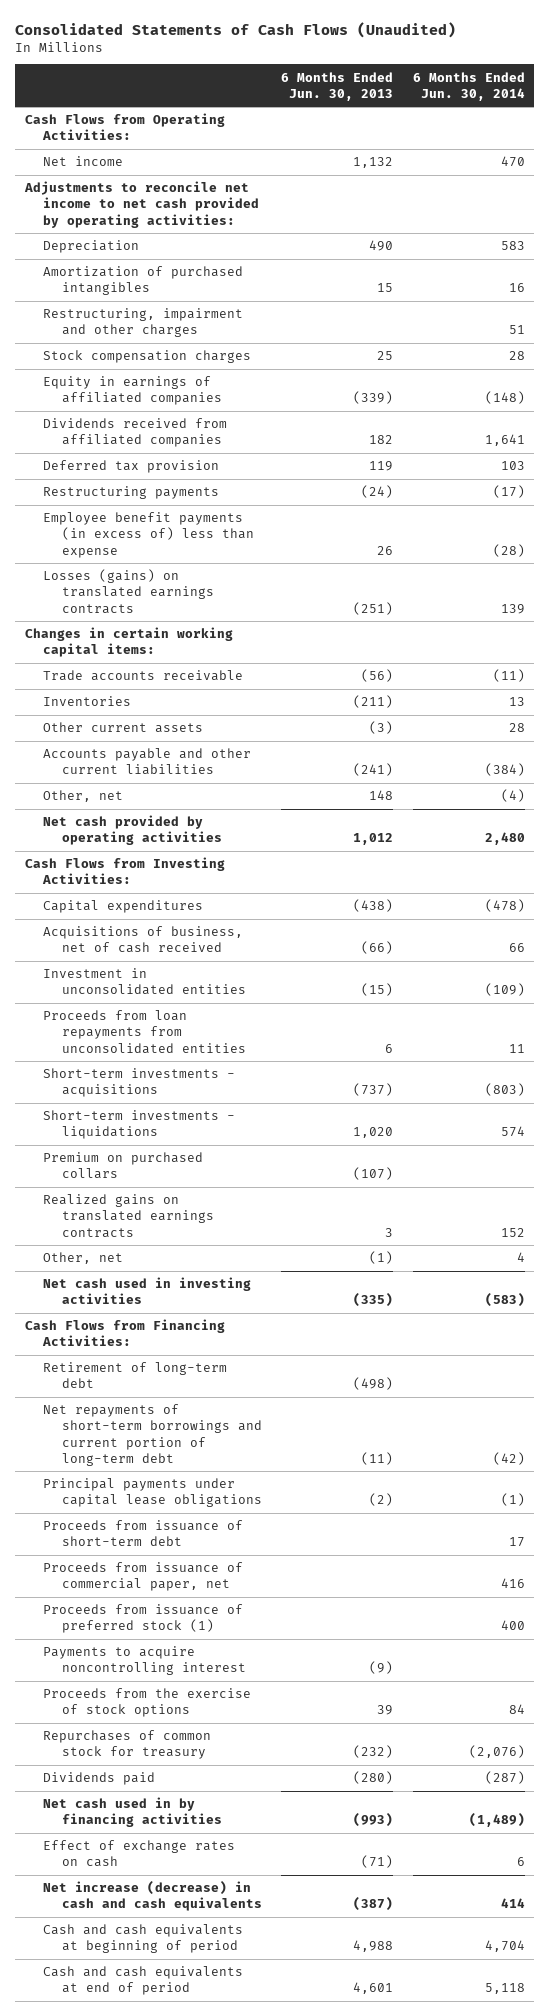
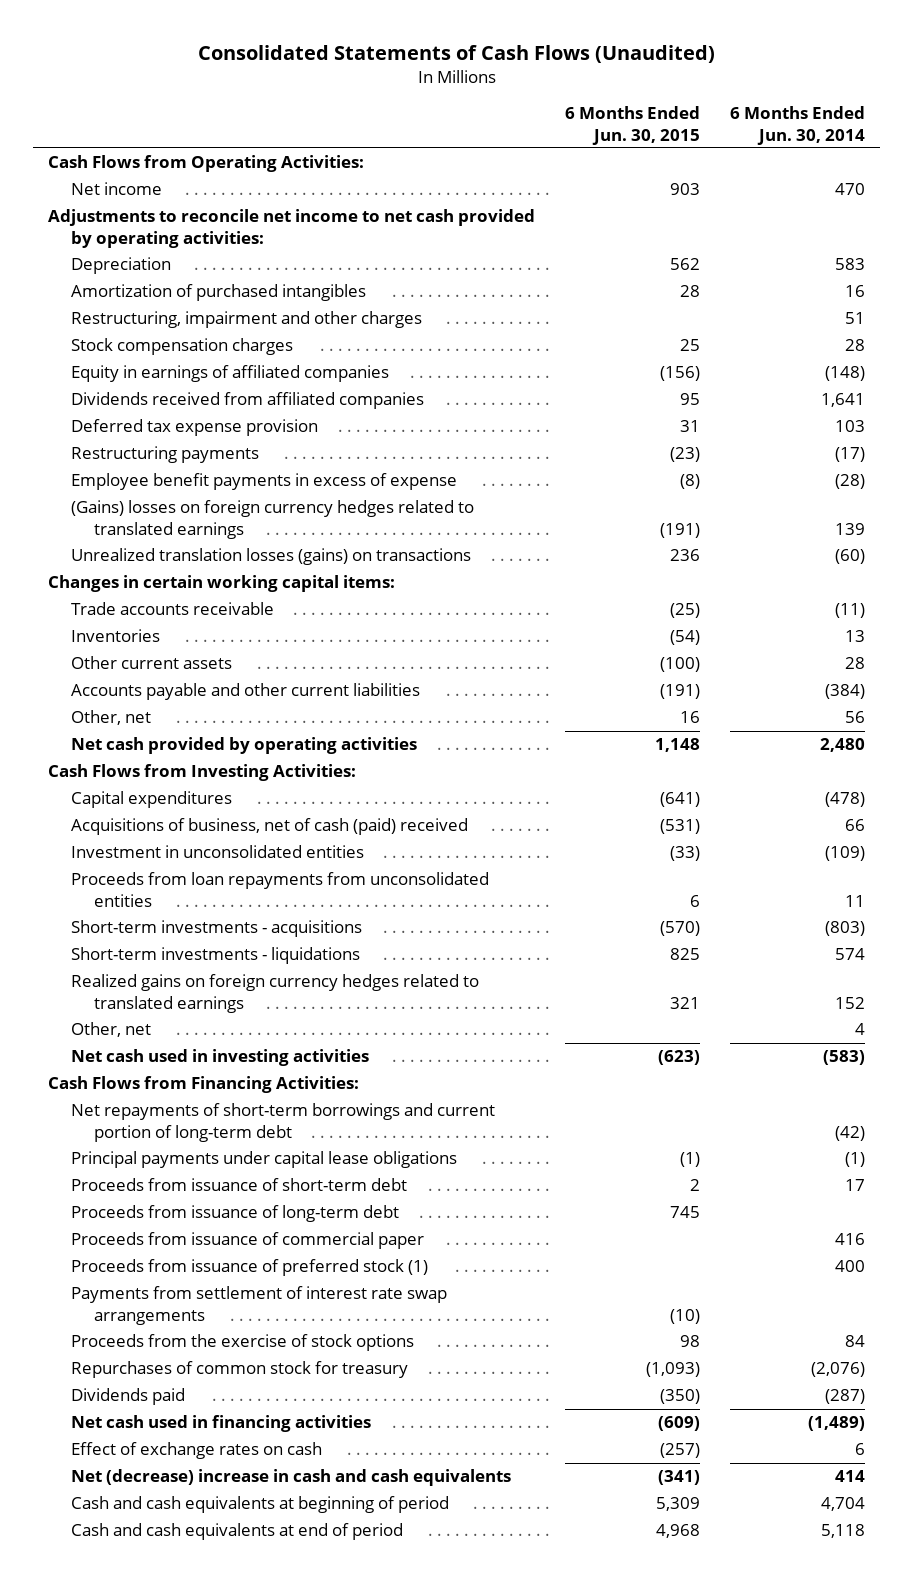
[281,71,394,101] 6 Months Ended Jun. 30, 2013 -> none
none -> [565,106,701,145] 6 Months Ended Jun. 30, 2015
[43,460,220,474] Deferred tax provision -> [70,419,318,437] Deferred tax expense provision
[43,512,255,558] Employee benefit payments (in excess of) less than expense -> [70,473,457,491] Employee benefit payments in excess of expense
[43,569,215,614] Losses (gains) on translated earnings contracts -> [70,500,474,539] (Gains) losses on foreign currency hedges related to translated earnings
none -> [70,548,471,566] Unrealized translation losses (gains) on transactions
[500,789,525,803] (4) -> [845,711,866,724] 56
[43,926,244,954] Acquisitions of business, net of cash received -> [70,818,468,836] Acquisitions of business, net of cash (paid) received
[43,1152,204,1180] Premium on purchased collars -> none
[43,1194,215,1238] Realized gains on translated earnings contracts -> [70,974,479,1013] Realized gains on foreign currency hedges related to translated earnings
[43,1362,228,1389] Retirement of long-term debt -> none
none -> [70,1205,399,1223] Proceeds from issuance of long-term debt
[43,1562,244,1592] Proceeds from issuance of commercial paper, net -> [70,1232,424,1250] Proceeds from issuance of commercial paper
[43,1646,247,1676] Payments to acquire noncontrolling interest -> none
none -> [70,1286,447,1325] Payments from settlement of interest rate swap arrangements
[43,1797,223,1828] Net cash used in by financing activities -> [70,1415,371,1433] Net cash used in financing activities
[43,1881,263,1912] Net increase (decrease) in cash and cash equivalents -> [70,1469,511,1487] Net (decrease) increase in cash and cash equivalents

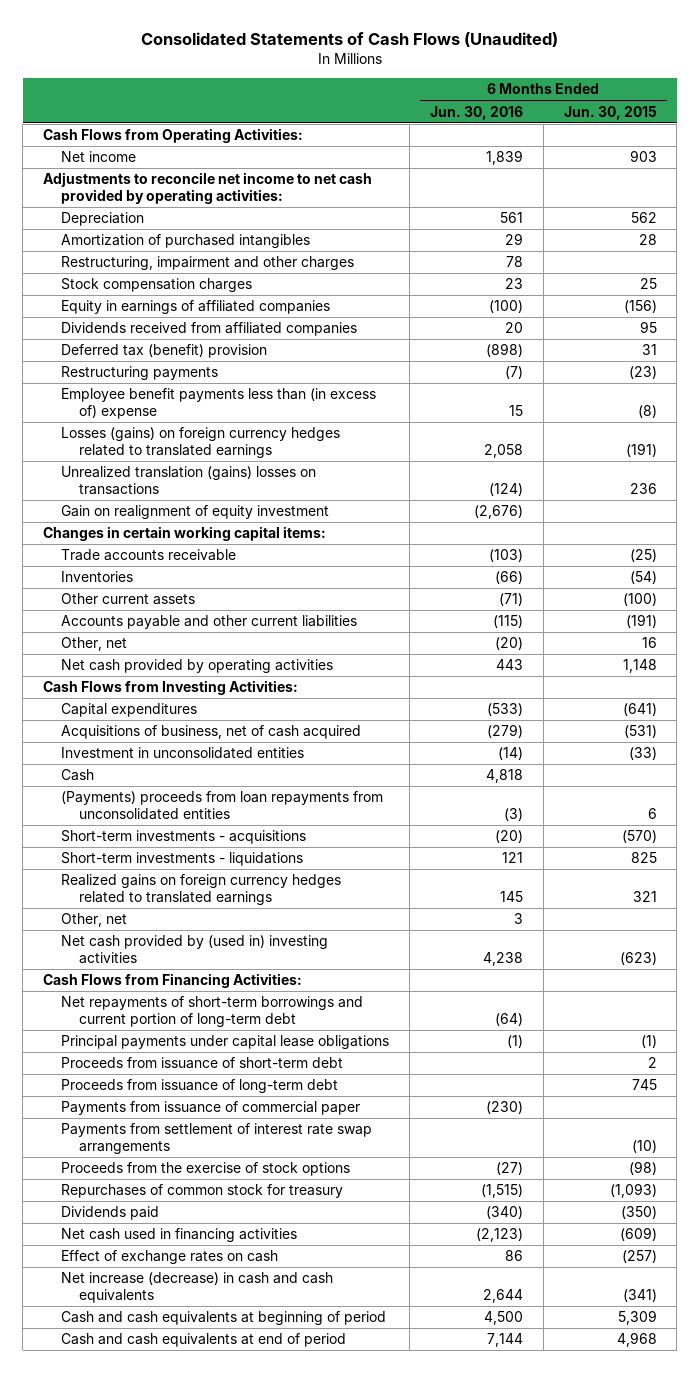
[730,106,866,145] 6 Months Ended Jun. 30, 2014 -> none
none -> [429,105,523,120] Jun. 30, 2016
[70,419,318,437] Deferred tax expense provision -> [61,344,268,359] Deferred tax (benefit) provision
[70,473,457,491] Employee benefit payments in excess of expense -> [61,388,377,419] Employee benefit payments less than (in excess of) expense
[70,500,474,539] (Gains) losses on foreign currency hedges related to translated earnings -> [61,427,341,458] Losses (gains) on foreign currency hedges related to translated earnings
[70,548,471,566] Unrealized translation losses (gains) on transactions -> [61,466,317,495] Unrealized translation (gains) losses on transactions
none -> [61,505,330,520] Gain on realignment of equity investment
[70,818,468,836] Acquisitions of business, net of cash (paid) received -> [61,725,362,740] Acquisitions of business, net of cash acquired
none -> [61,769,95,782] Cash
[70,872,489,907] Proceeds from loan repayments from unconsolidated entities -> [61,791,384,820] (Payments) proceeds from loan repayments from unconsolidated entities
[70,1049,369,1067] Net cash used in investing activities -> [61,935,329,964] Net cash provided by (used in) investing activities
[70,1259,428,1277] Proceeds from issuance of preferred stock (1) -> none
[70,1232,424,1250] Proceeds from issuance of commercial paper -> [61,1101,361,1116] Payments from issuance of commercial paper
[680,1335,701,1348] 98 -> [628,1161,657,1176] (98)
[70,1469,511,1487] Net (decrease) increase in cash and cash equivalents -> [61,1272,334,1303] Net increase (decrease) in cash and cash equivalents

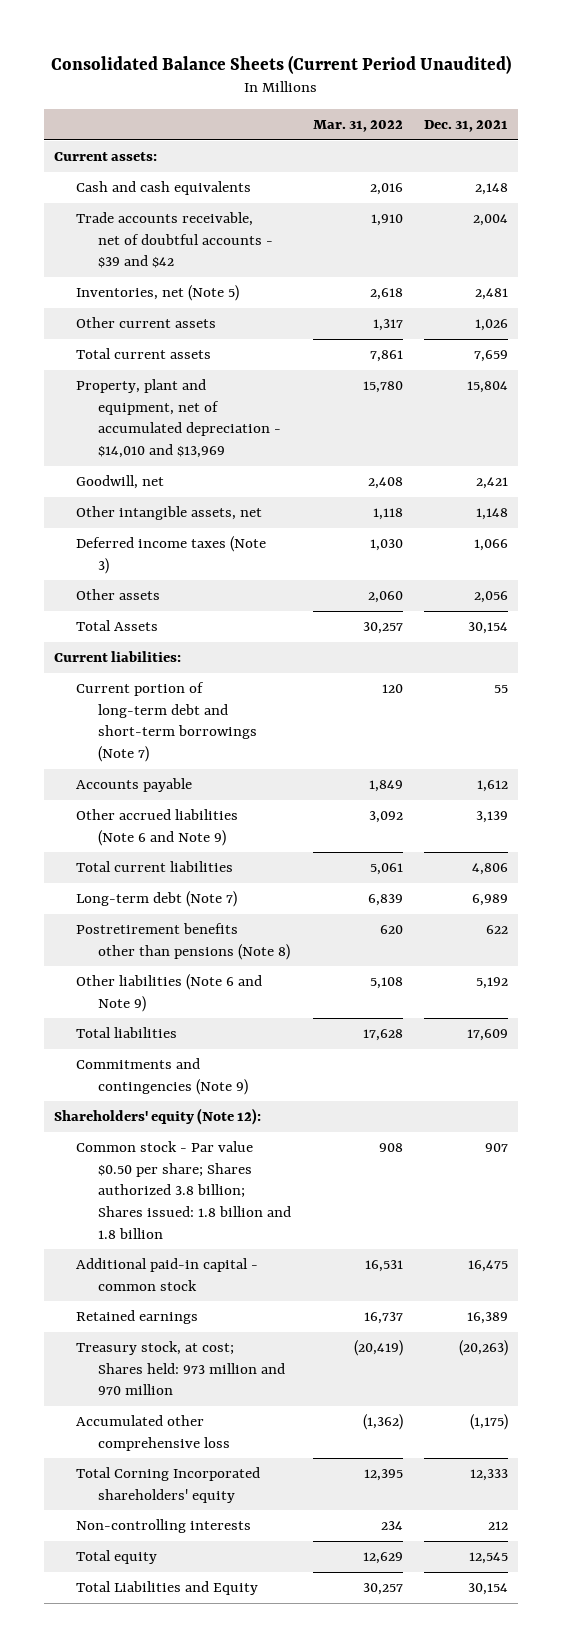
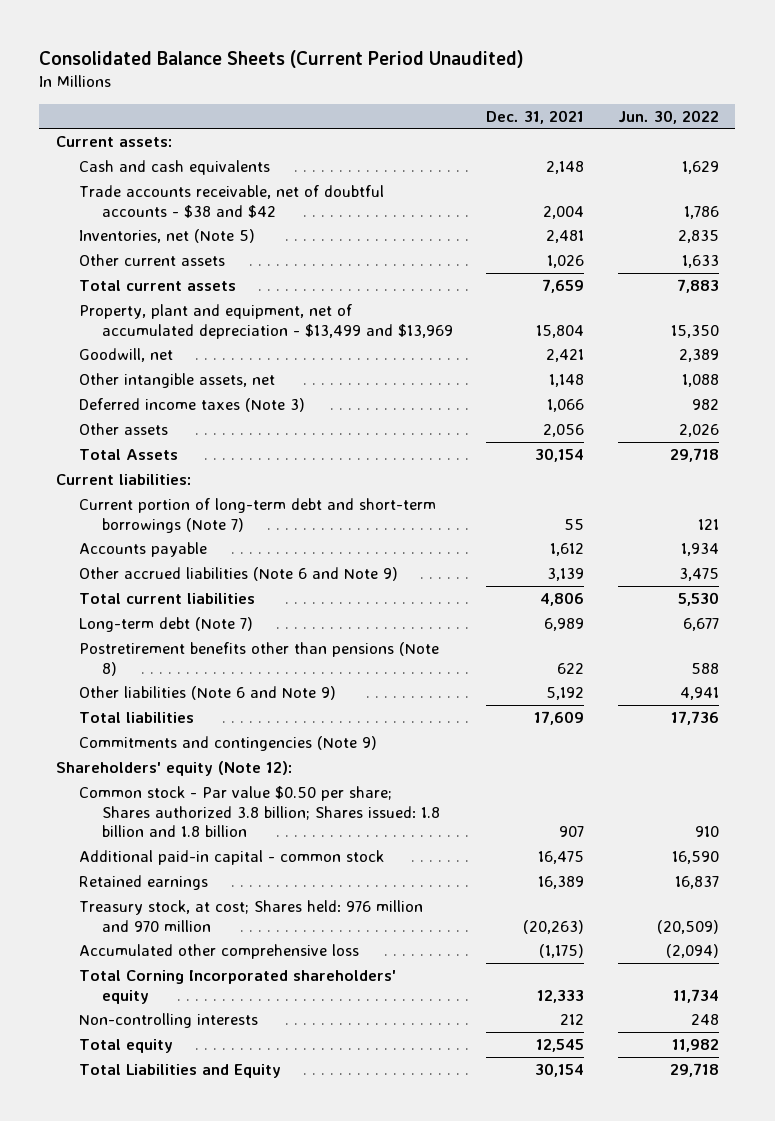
[312,120,403,133] Mar. 31, 2022 -> none
none -> [617,109,719,124] Jun. 30, 2022
[76,212,274,269] Trade accounts receivable, net of doubtful accounts - $39 and $42 -> [78,184,384,218] Trade accounts receivable, net of doubtful accounts - $38 and $42
[76,379,282,459] Property, plant and equipment, net of accumulated depreciation - $14,010 and $13,969 -> [78,303,453,339] Property, plant and equipment, net of accumulated depreciation - $13,499 and $13,969
[76,1341,286,1396] Treasury stock, at cost; Shares held: 973 million and 970 million -> [78,899,423,932] Treasury stock, at cost; Shares held: 976 million and 970 million

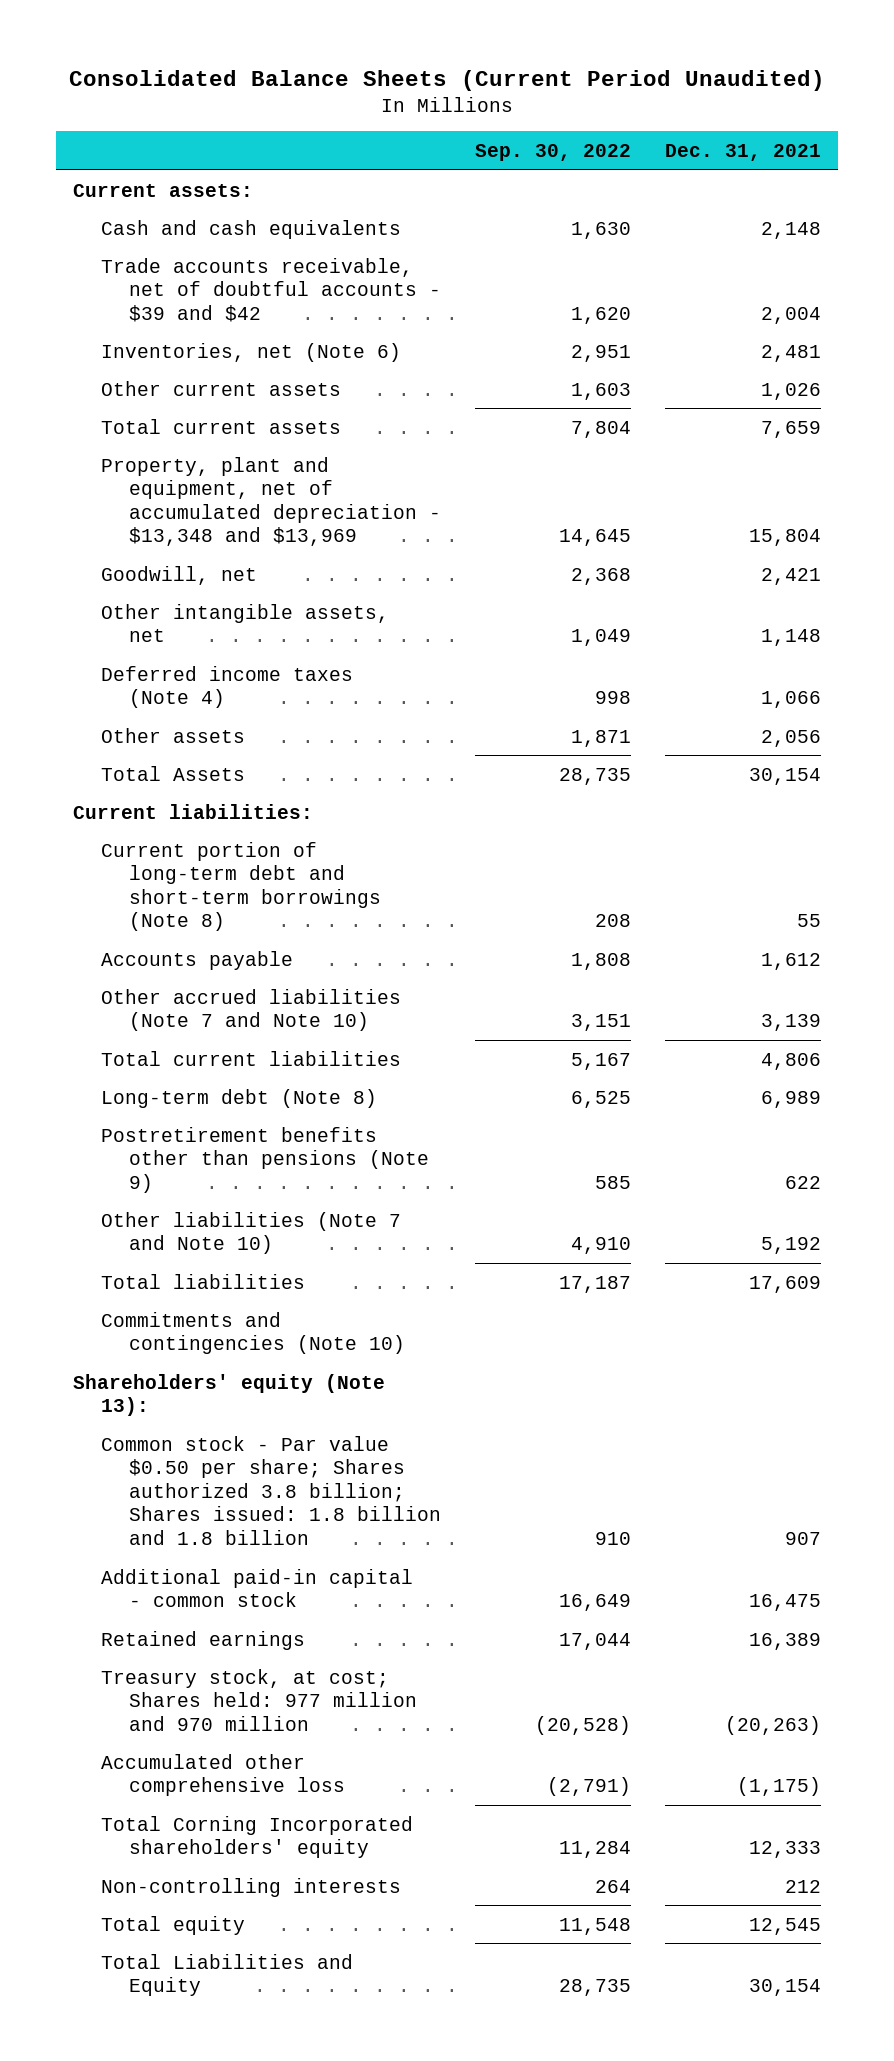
[617,109,719,124] Jun. 30, 2022 -> none
none -> [474,143,631,161] Sep. 30, 2022
[78,184,384,218] Trade accounts receivable, net of doubtful accounts - $38 and $42 -> [100,257,441,322] Trade accounts receivable, net of doubtful accounts - $39 and $42
[78,228,255,243] Inventories, net (Note 5) -> [100,342,401,362] Inventories, net (Note 6)
[78,303,453,339] Property, plant and equipment, net of accumulated depreciation - $13,499 and $13,969 -> [100,456,441,547] Property, plant and equipment, net of accumulated depreciation - $13,348 and $13,969
[78,397,305,412] Deferred income taxes (Note 3) -> [100,665,353,709] Deferred income taxes (Note 4)
[78,497,436,533] Current portion of long-term debt and short-term borrowings (Note 7) -> [100,841,381,932] Current portion of long-term debt and short-term borrowings (Note 8)
[78,566,398,581] Other accrued liabilities (Note 6 and Note 9) -> [100,988,401,1032] Other accrued liabilities (Note 7 and Note 10)
[78,616,253,632] Long-term debt (Note 7) -> [100,1088,377,1108] Long-term debt (Note 8)
[78,641,439,676] Postretirement benefits other than pensions (Note 8) -> [100,1126,429,1193] Postretirement benefits other than pensions (Note 9)
[78,685,336,700] Other liabilities (Note 6 and Note 9) -> [100,1211,401,1255] Other liabilities (Note 7 and Note 10)
[78,735,377,751] Commitments and contingencies (Note 9) -> [100,1311,405,1355] Commitments and contingencies (Note 10)
[55,760,292,776] Shareholders' equity (Note 12): -> [72,1373,385,1417] Shareholders' equity (Note 13):
[78,899,423,932] Treasury stock, at cost; Shares held: 976 million and 970 million -> [100,1668,417,1731] Treasury stock, at cost; Shares held: 977 million and 970 million

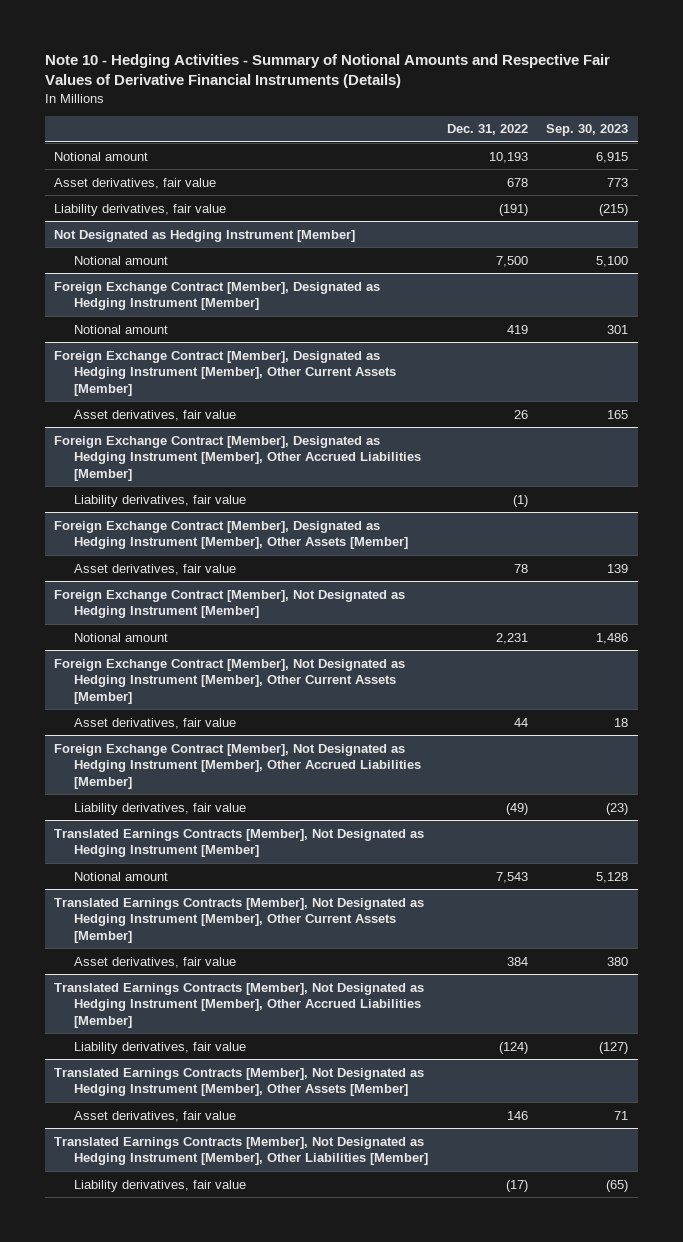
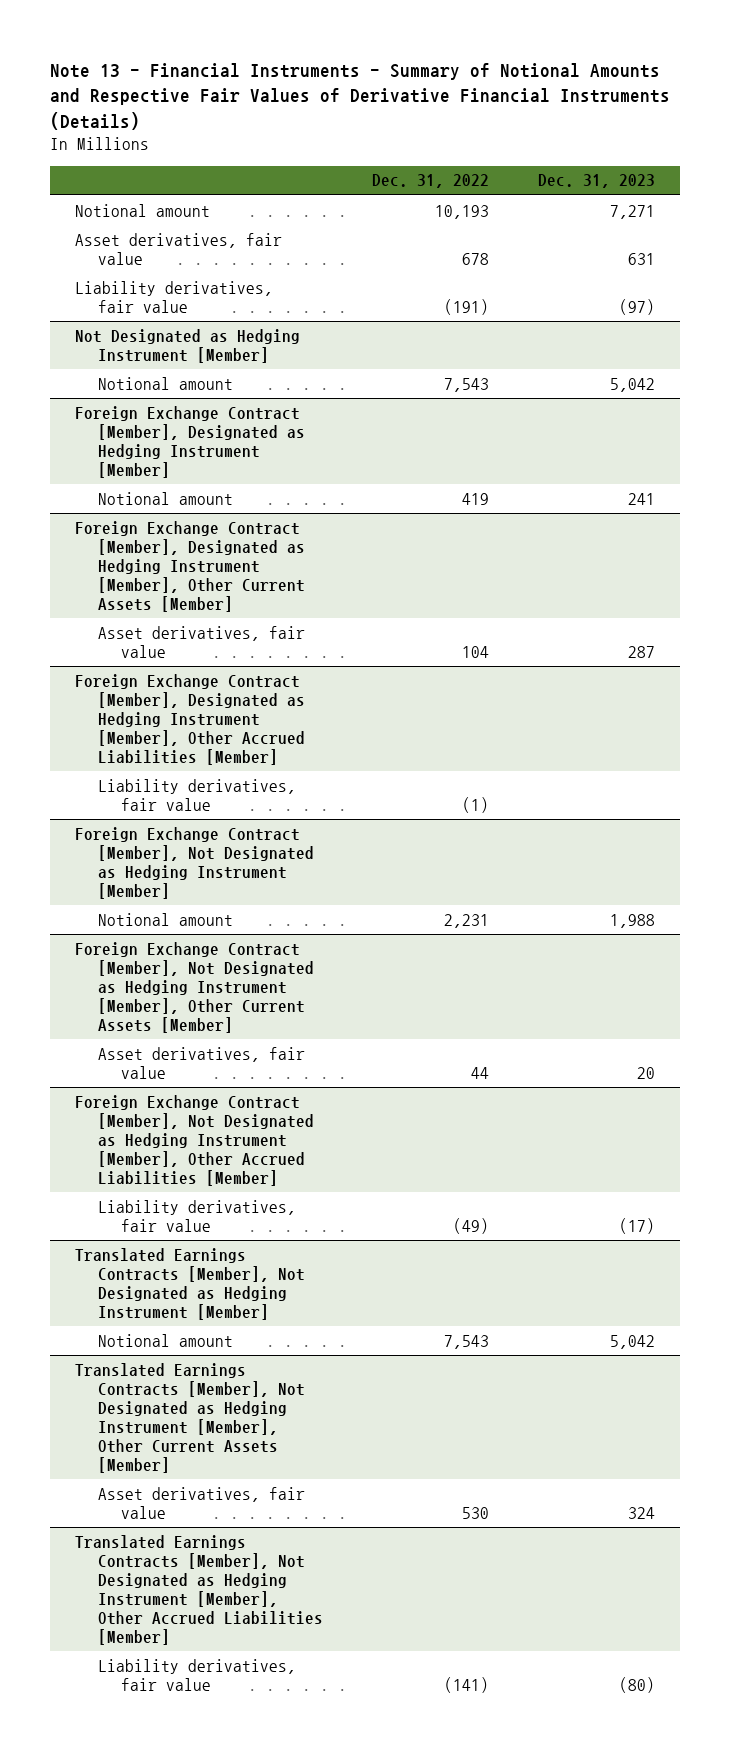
[45,54,611,89] Note 10 - Hedging Activities - Summary of Notional Amounts and Respective Fair Values of Derivative Financial Instruments (Details) -> [50,62,671,130] Note 13 - Financial Instruments - Summary of Notional Amounts and Respective Fair Values of Derivative Financial Instruments (Details)
[546,124,629,137] Sep. 30, 2023 -> none
none -> [538,174,656,189] Dec. 31, 2023
[495,255,528,267] 7,500 -> [443,377,489,392] 7,543
[513,409,528,419] 26 -> [461,645,489,658] 104
[54,520,408,550] Foreign Exchange Contract [Member], Designated as Hedging Instrument [Member], Other Assets [Member] -> none
[73,563,236,575] Asset derivatives, fair value -> none
[506,956,528,966] 384 -> [461,1506,489,1519] 530
[54,1067,425,1097] Translated Earnings Contracts [Member], Not Designated as Hedging Instrument [Member], Other Assets [Member] -> none
[73,1110,236,1122] Asset derivatives, fair value -> none
[54,1136,428,1166] Translated Earnings Contracts [Member], Not Designated as Hedging Instrument [Member], Other Liabilities [Member] -> none
[73,1179,246,1192] Liability derivatives, fair value -> none
[498,1041,528,1054] (124) -> [443,1676,489,1693] (141)

